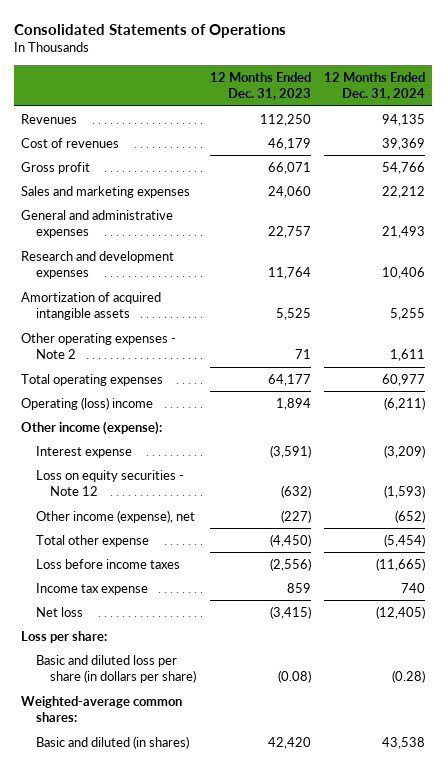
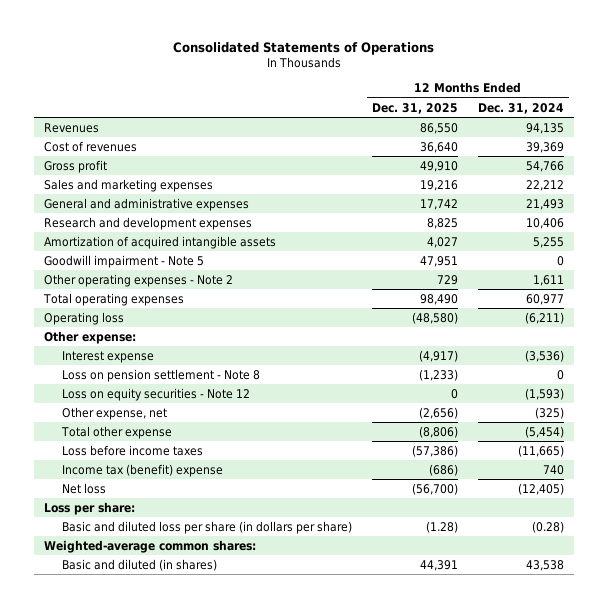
[209,71,311,101] 12 Months Ended Dec. 31, 2023 -> none
none -> [372,102,459,114] Dec. 31, 2025
none -> [44,254,205,268] Goodwill impairment - Note 5
[21,396,154,410] Operating (loss) income -> [44,311,125,325] Operating loss
[21,420,163,435] Other income (expense): -> [44,330,137,344] Other expense:
[384,444,426,458] (3,209) -> [525,349,565,362] (3,536)
none -> [62,368,261,382] Loss on pension settlement - Note 8
[35,509,195,523] Other income (expense), net -> [62,406,168,420] Other expense, net
[395,509,426,523] (652) -> [535,406,565,419] (325)
[35,582,148,595] Income tax expense -> [62,463,224,477] Income tax (benefit) expense

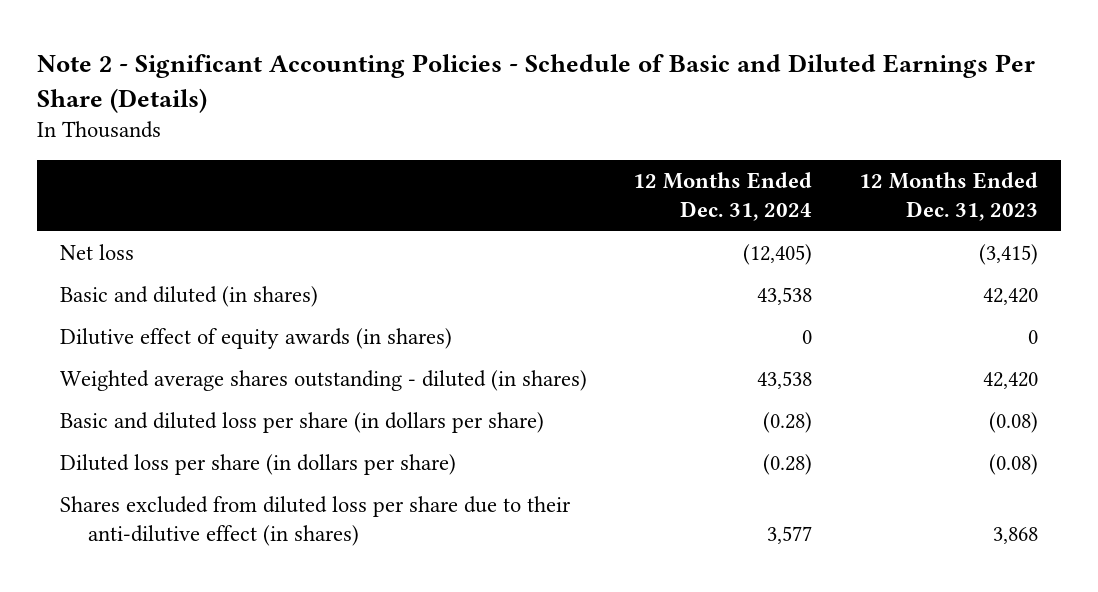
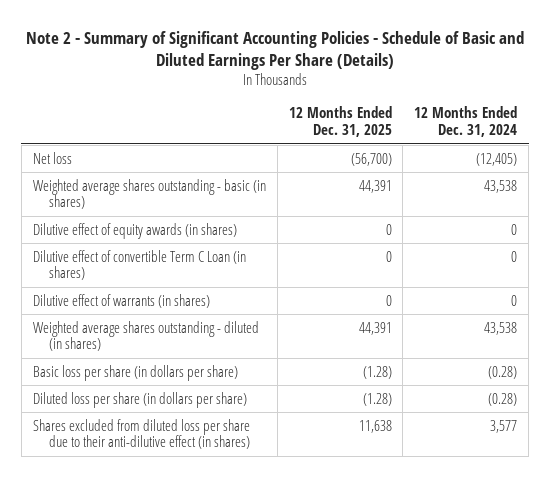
[36,53,1035,114] Note 2 - Significant Accounting Policies - Schedule of Basic and Diluted Earnings Per Share (Details) -> [26,30,525,70] Note 2 - Summary of Significant Accounting Policies - Schedule of Basic and Diluted Earnings Per Share (Details)
[858,172,1038,222] 12 Months Ended Dec. 31, 2023 -> none
none -> [288,106,392,138] 12 Months Ended Dec. 31, 2025
[60,286,319,308] Basic and diluted (in shares) -> [32,178,266,210] Weighted average shares outstanding - basic (in shares)
none -> [32,249,246,281] Dilutive effect of convertible Term C Loan (in shares)
none -> [32,293,210,308] Dilutive effect of warrants (in shares)
[60,412,545,434] Basic and diluted loss per share (in dollars per share) -> [32,364,238,381] Basic loss per share (in dollars per share)

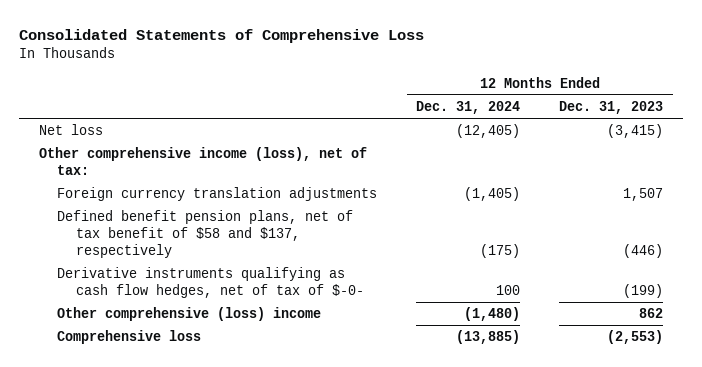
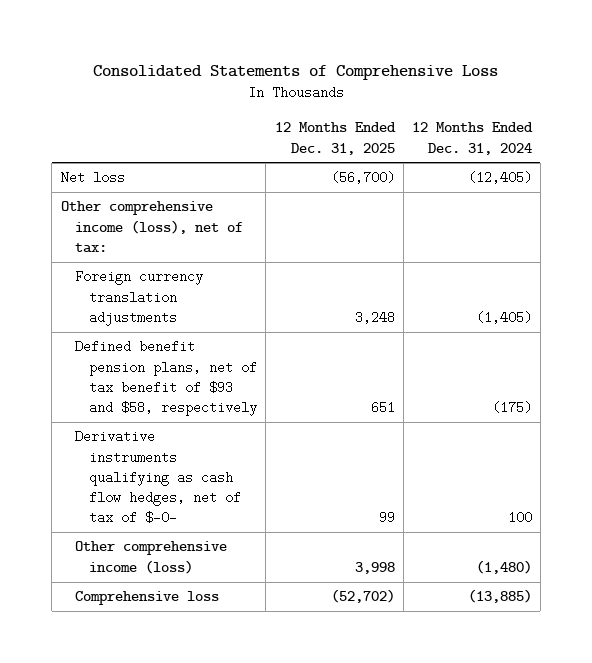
[559,101,664,115] Dec. 31, 2023 -> none
none -> [274,122,396,155] 12 Months Ended Dec. 31, 2025
[57,210,354,258] Defined benefit pension plans, net of tax benefit of $58 and $137, respectively -> [74,340,258,417] Defined benefit pension plans, net of tax benefit of $93 and $58, respectively
[57,307,322,322] Other comprehensive (loss) income -> [74,541,227,574] Other comprehensive income (loss)

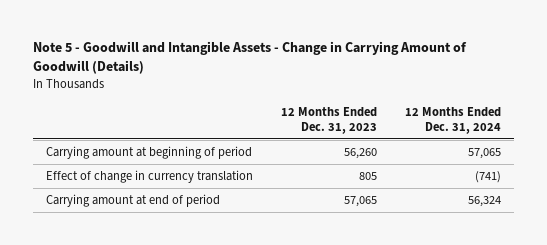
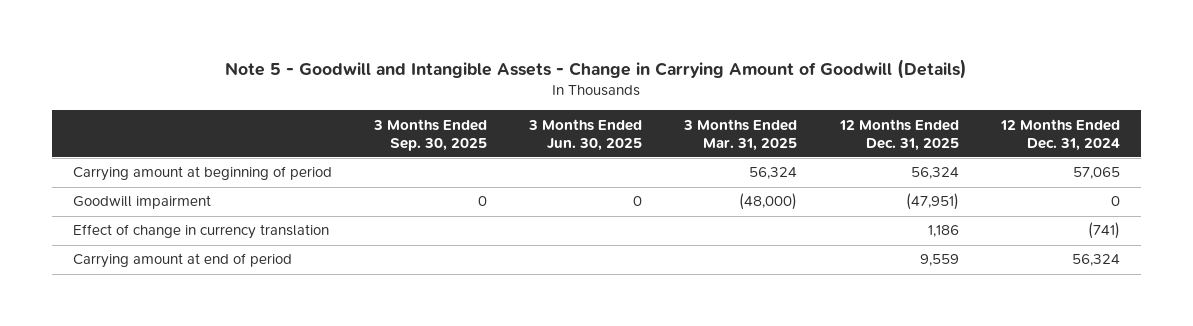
[281,107,378,134] 12 Months Ended Dec. 31, 2023 -> none
none -> [372,118,487,151] 3 Months Ended Sep. 30, 2025
none -> [528,118,643,151] 3 Months Ended Jun. 30, 2025
none -> [683,118,798,151] 3 Months Ended Mar. 31, 2025
none -> [838,118,959,151] 12 Months Ended Dec. 31, 2025
none -> [72,195,211,210] Goodwill impairment

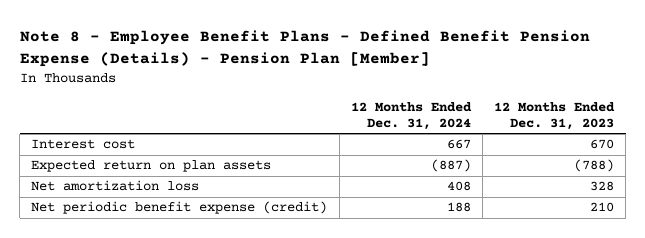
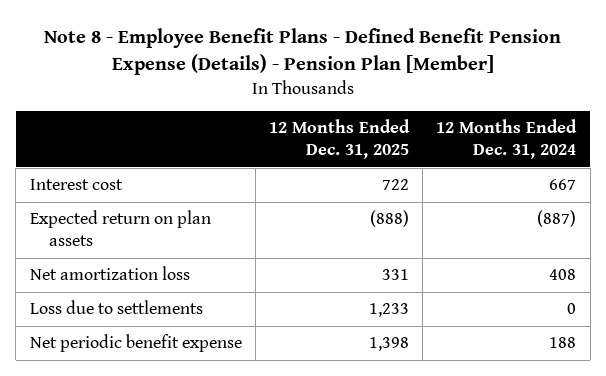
[494,101,616,131] 12 Months Ended Dec. 31, 2023 -> none
none -> [268,119,410,160] 12 Months Ended Dec. 31, 2025
none -> [29,300,203,315] Loss due to settlements
[31,201,328,215] Net periodic benefit expense (credit) -> [29,334,242,353] Net periodic benefit expense

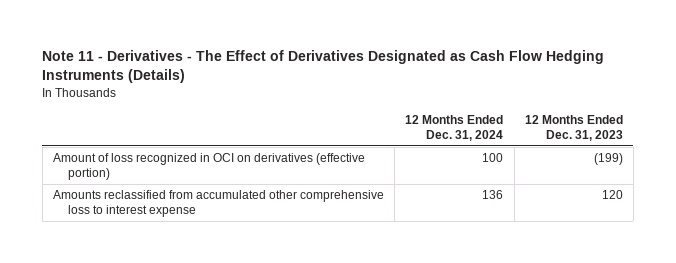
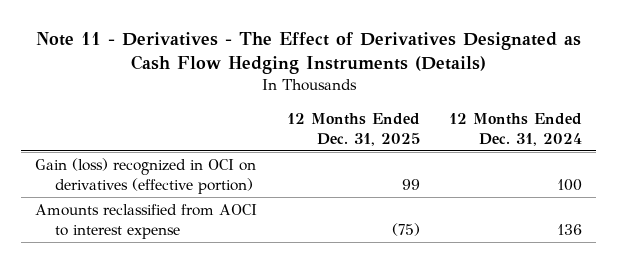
[524,115,623,141] 12 Months Ended Dec. 31, 2023 -> none
none -> [286,112,420,146] 12 Months Ended Dec. 31, 2025
[53,153,366,180] Amount of loss recognized in OCI on derivatives (effective portion) -> [35,158,257,194] Gain (loss) recognized in OCI on derivatives (effective portion)
[53,190,385,217] Amounts reclassified from accumulated other comprehensive loss to interest expense -> [35,204,258,239] Amounts reclassified from AOCI to interest expense

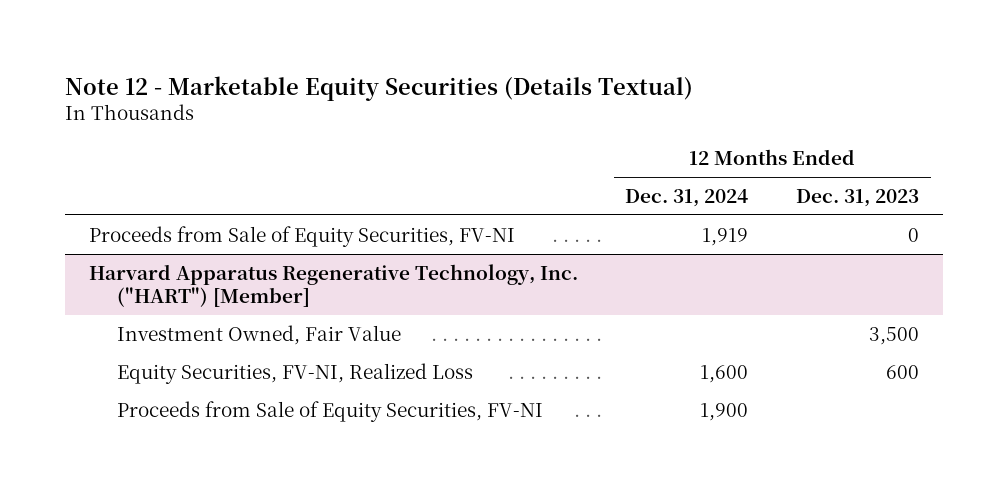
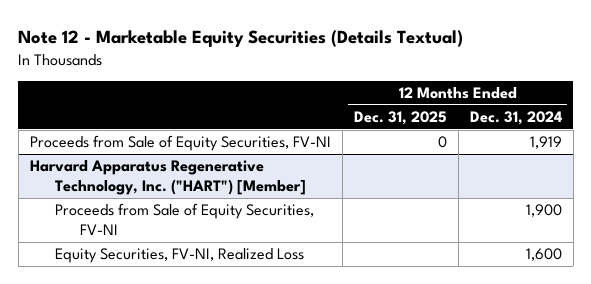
[795,188,919,207] Dec. 31, 2023 -> none
none -> [353,111,447,126] Dec. 31, 2025
[117,324,402,345] Investment Owned, Fair Value -> none
[117,362,474,384] Equity Securities, FV-NI, Realized Loss -> [54,248,304,264] Equity Securities, FV-NI, Realized Loss

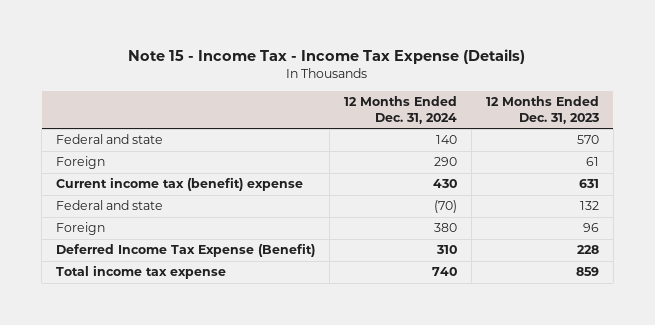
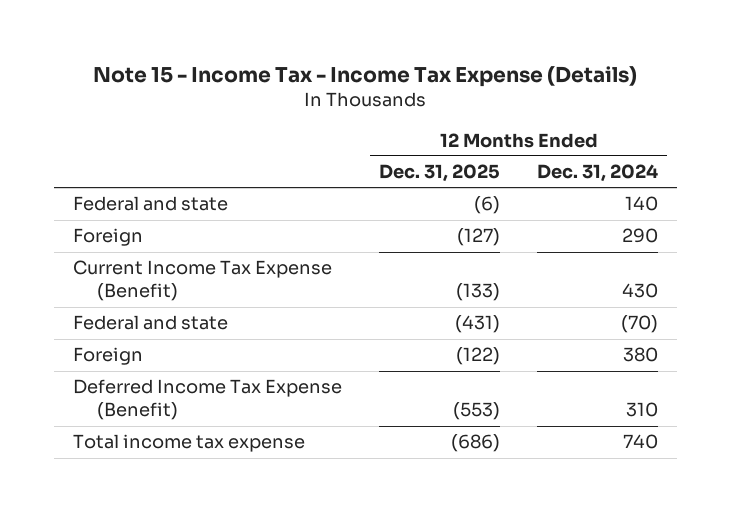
[485,95,599,124] 12 Months Ended Dec. 31, 2023 -> none
none -> [378,164,500,183] Dec. 31, 2025
[56,177,304,192] Current income tax (benefit) expense -> [72,260,332,302] Current Income Tax Expense (Benefit)

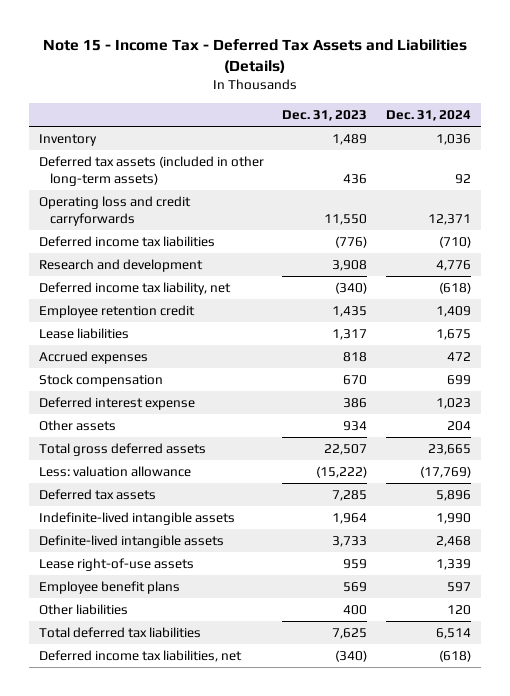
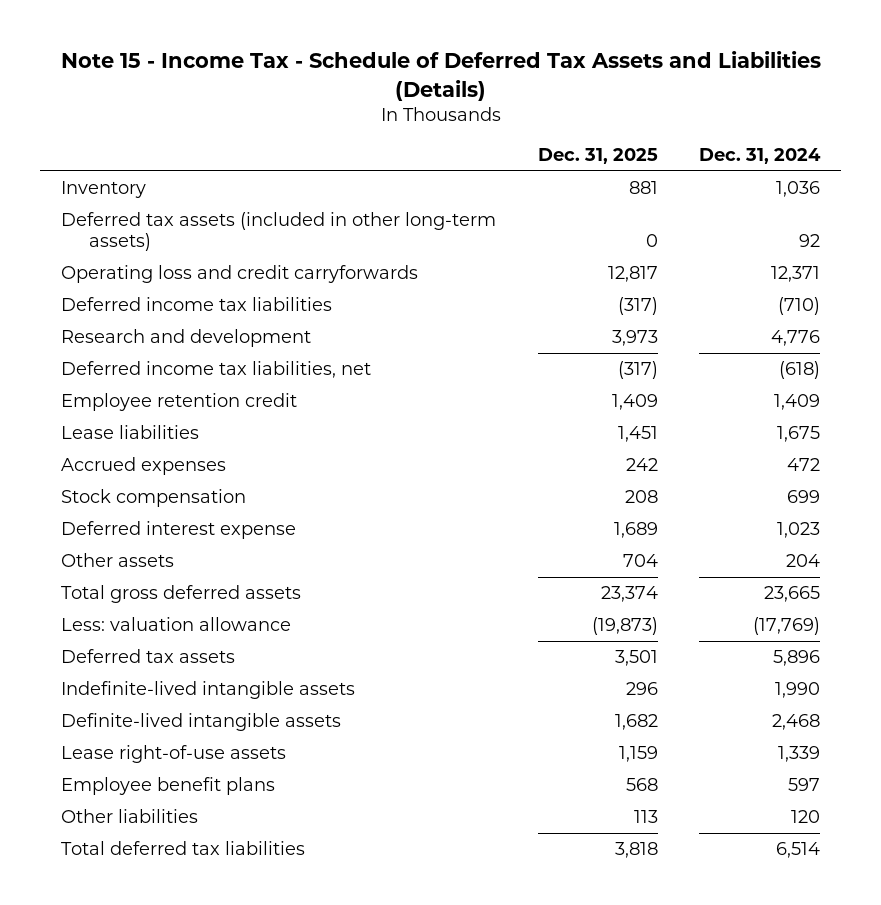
[42,39,467,74] Note 15 - Income Tax - Deferred Tax Assets and Liabilities (Details) -> [60,51,821,101] Note 15 - Income Tax - Schedule of Deferred Tax Assets and Liabilities (Details)
[282,109,368,121] Dec. 31, 2023 -> none
none -> [537,148,658,165] Dec. 31, 2025
[38,281,231,295] Deferred income tax liability, net -> none
[38,649,242,662] Deferred income tax liabilities, net -> [60,361,371,379] Deferred income tax liabilities, net

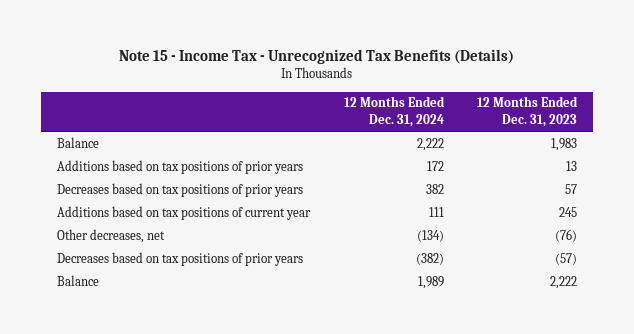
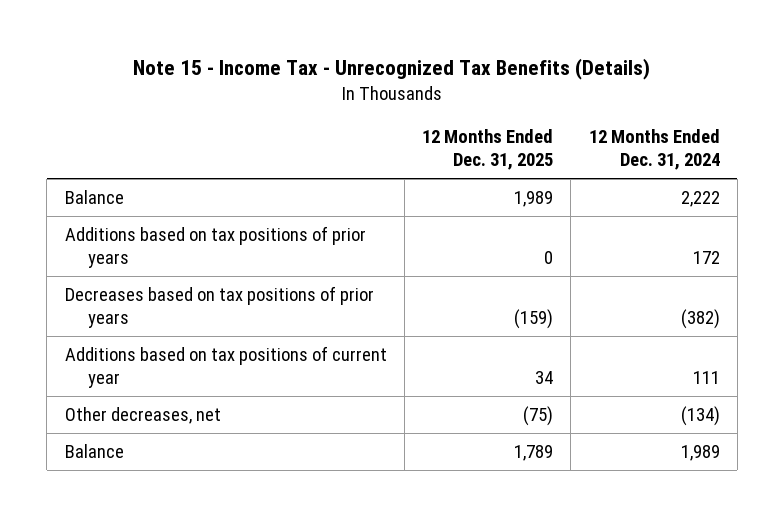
[476,96,578,128] 12 Months Ended Dec. 31, 2023 -> none
none -> [422,129,554,171] 12 Months Ended Dec. 31, 2025
[57,182,304,197] Decreases based on tax positions of prior years -> none
[57,251,304,266] Decreases based on tax positions of prior years -> [64,285,374,328] Decreases based on tax positions of prior years

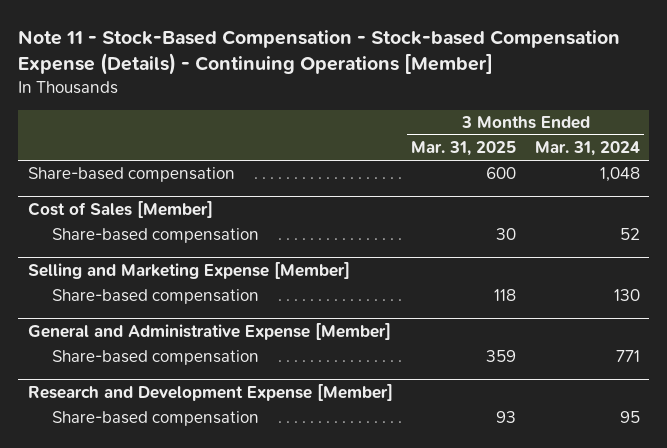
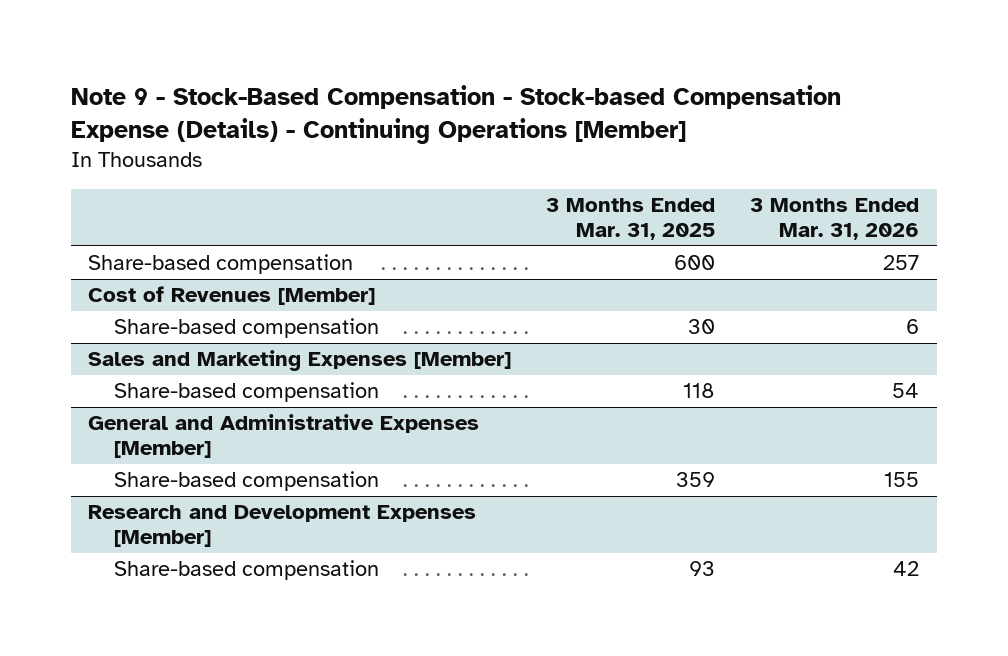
[18,30,621,76] Note 11 - Stock-Based Compensation - Stock-based Compensation Expense (Details) - Continuing Operations [Member] -> [71,84,842,144] Note 9 - Stock-Based Compensation - Stock-based Compensation Expense (Details) - Continuing Operations [Member]
[534,141,640,157] Mar. 31, 2024 -> none
none -> [750,197,920,240] 3 Months Ended Mar. 31, 2026
[27,200,213,218] Cost of Sales [Member] -> [88,286,376,306] Cost of Revenues [Member]
[27,261,350,279] Selling and Marketing Expense [Member] -> [88,350,512,372] Sales and Marketing Expenses [Member]
[27,322,391,340] General and Administrative Expense [Member] -> [88,414,480,459] General and Administrative Expenses [Member]
[27,383,393,401] Research and Development Expense [Member] -> [88,505,477,548] Research and Development Expenses [Member]

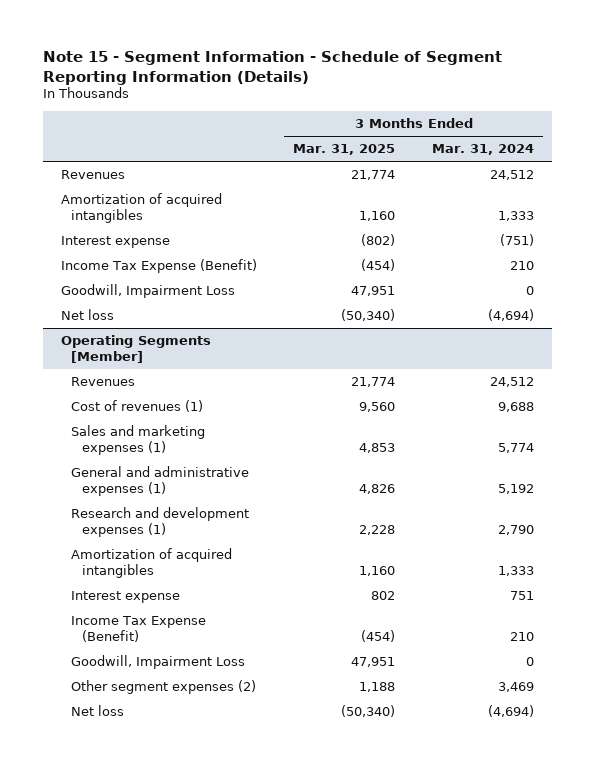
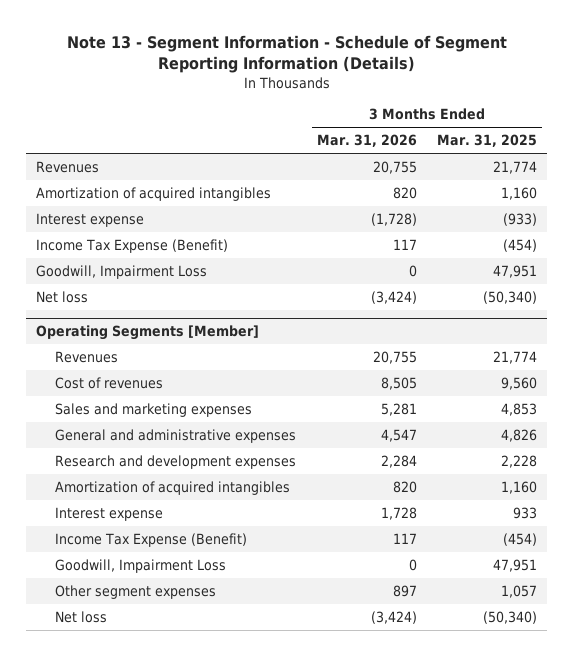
[42,51,502,85] Note 15 - Segment Information - Schedule of Segment Reporting Information (Details) -> [66,34,507,74] Note 13 - Segment Information - Schedule of Segment Reporting Information (Details)
[431,144,534,156] Mar. 31, 2024 -> none
none -> [316,134,417,148] Mar. 31, 2026
[361,234,396,247] (802) -> [503,213,538,227] (933)
[71,400,204,413] Cost of revenues (1) -> [55,377,164,390] Cost of revenues
[71,425,206,455] Sales and marketing expenses (1) -> [55,403,253,418] Sales and marketing expenses
[71,466,250,496] General and administrative expenses (1) -> [55,429,297,444] General and administrative expenses
[71,507,250,537] Research and development expenses (1) -> [55,455,297,470] Research and development expenses
[371,591,396,601] 802 -> [513,507,538,520] 933
[71,680,257,695] Other segment expenses (2) -> [55,585,217,600] Other segment expenses
[359,682,396,693] 1,188 -> [501,585,538,599] 1,057

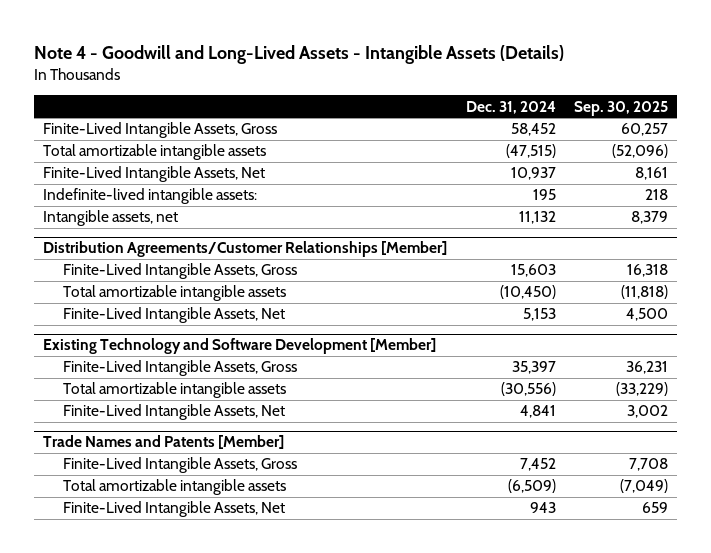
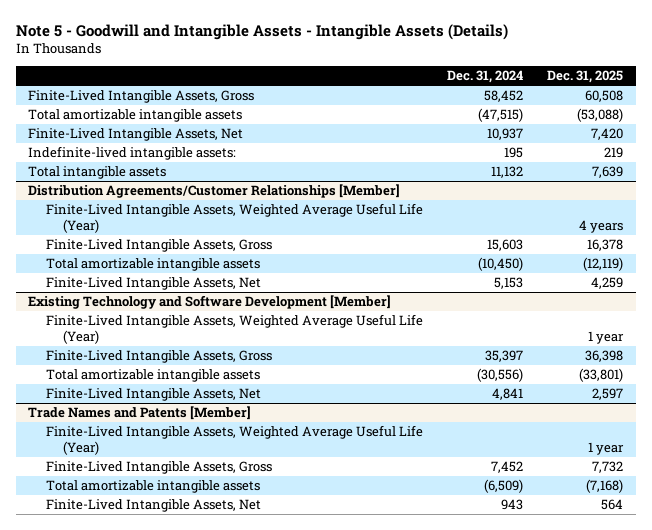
[34,44,565,64] Note 4 - Goodwill and Long-Lived Assets - Intangible Assets (Details) -> [15,23,508,40] Note 5 - Goodwill and Intangible Assets - Intangible Assets (Details)
[573,100,668,116] Sep. 30, 2025 -> none
none -> [547,70,624,84] Dec. 31, 2025
[43,210,179,227] Intangible assets, net -> [28,166,167,180] Total intangible assets
none -> [45,203,423,233] Finite-Lived Intangible Assets, Weighted Average Useful Life (Year)
none -> [45,314,423,344] Finite-Lived Intangible Assets, Weighted Average Useful Life (Year)
none -> [45,425,423,455] Finite-Lived Intangible Assets, Weighted Average Useful Life (Year)

